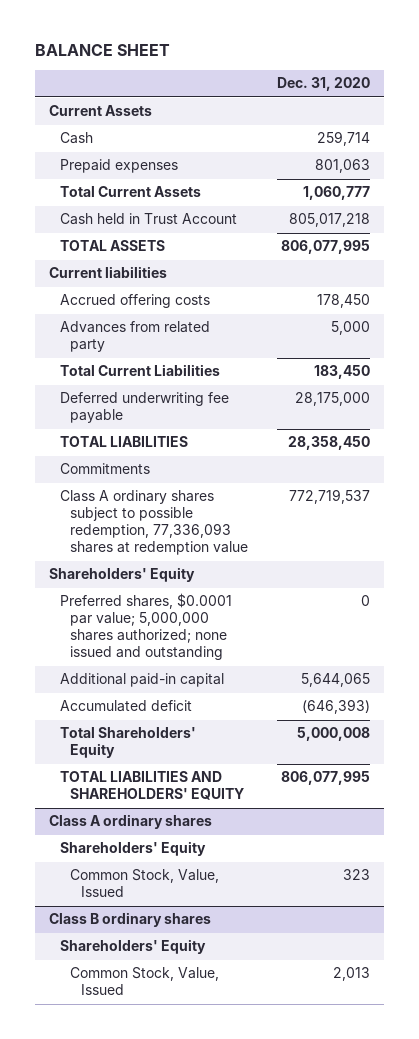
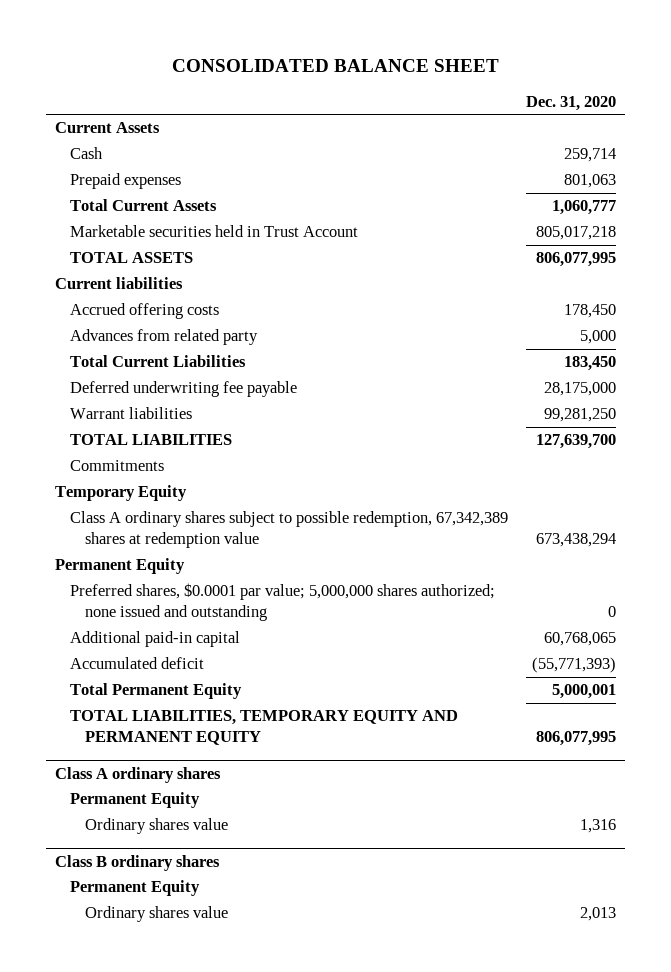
[34,44,170,57] BALANCE SHEET -> [171,58,499,72] CONSOLIDATED BALANCE SHEET
[59,213,237,226] Cash held in Trust Account -> [70,225,359,238] Marketable securities held in Trust Account
none -> [70,407,193,420] Warrant liabilities
[287,436,370,451] 28,358,450 -> [536,434,617,450] 127,639,700
none -> [55,485,188,502] Temporary Equity
[59,490,249,556] Class A ordinary shares subject to possible redemption, 77,336,093 shares at redemption value -> [70,511,509,549] Class A ordinary shares subject to possible redemption, 67,342,389 shares at redemption value
[288,489,370,505] 772,719,537 -> [536,533,617,548] 673,438,294
[48,567,195,583] Shareholders' Equity -> [55,558,186,575] Permanent Equity
[300,673,370,688] 5,644,065 -> [544,632,617,647] 60,768,065
[301,699,370,715] (646,393) -> [532,657,617,674] (55,771,393)
[59,727,196,759] Total Shareholders' Equity -> [70,683,243,700] Total Permanent Equity
[296,727,370,742] 5,000,008 -> [552,684,617,700] 5,000,001
[59,771,245,801] TOTAL LIABILITIES AND SHAREHOLDERS' EQUITY -> [70,710,459,746] TOTAL LIABILITIES, TEMPORARY EQUITY AND PERMANENT EQUITY
[70,869,220,898] Common Stock, Value, Issued -> none
[59,841,206,857] Shareholders' Equity -> [70,792,201,809] Permanent Equity
none -> [85,818,229,835] Ordinary shares value
[59,939,206,955] Shareholders' Equity -> [70,880,201,897] Permanent Equity
[70,967,220,996] Common Stock, Value, Issued -> [85,906,229,923] Ordinary shares value

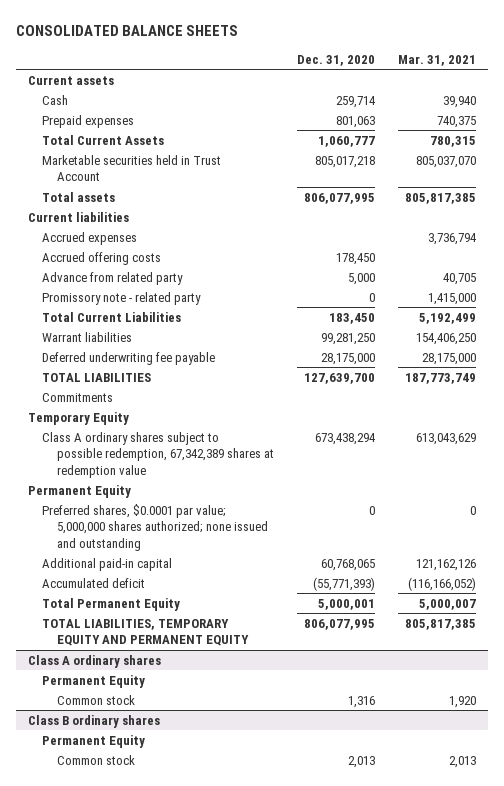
[171,58,499,72] CONSOLIDATED BALANCE SHEET -> [16,25,239,37] CONSOLIDATED BALANCE SHEETS
none -> [398,54,477,66] Mar. 31, 2021
[55,122,161,134] Current Assets -> [27,75,114,85] Current assets
[70,252,194,264] TOTAL ASSETS -> [42,191,116,202] Total assets
none -> [42,231,138,245] Accrued expenses
[70,329,259,346] Advances from related party -> [42,271,184,285] Advance from related party
none -> [42,291,202,305] Promissory note - related party
[70,381,298,398] Deferred underwriting fee payable -> [42,351,216,365] Deferred underwriting fee payable
[85,818,229,835] Ordinary shares value -> [57,694,136,705] Common stock
[85,906,229,923] Ordinary shares value -> [57,754,136,765] Common stock

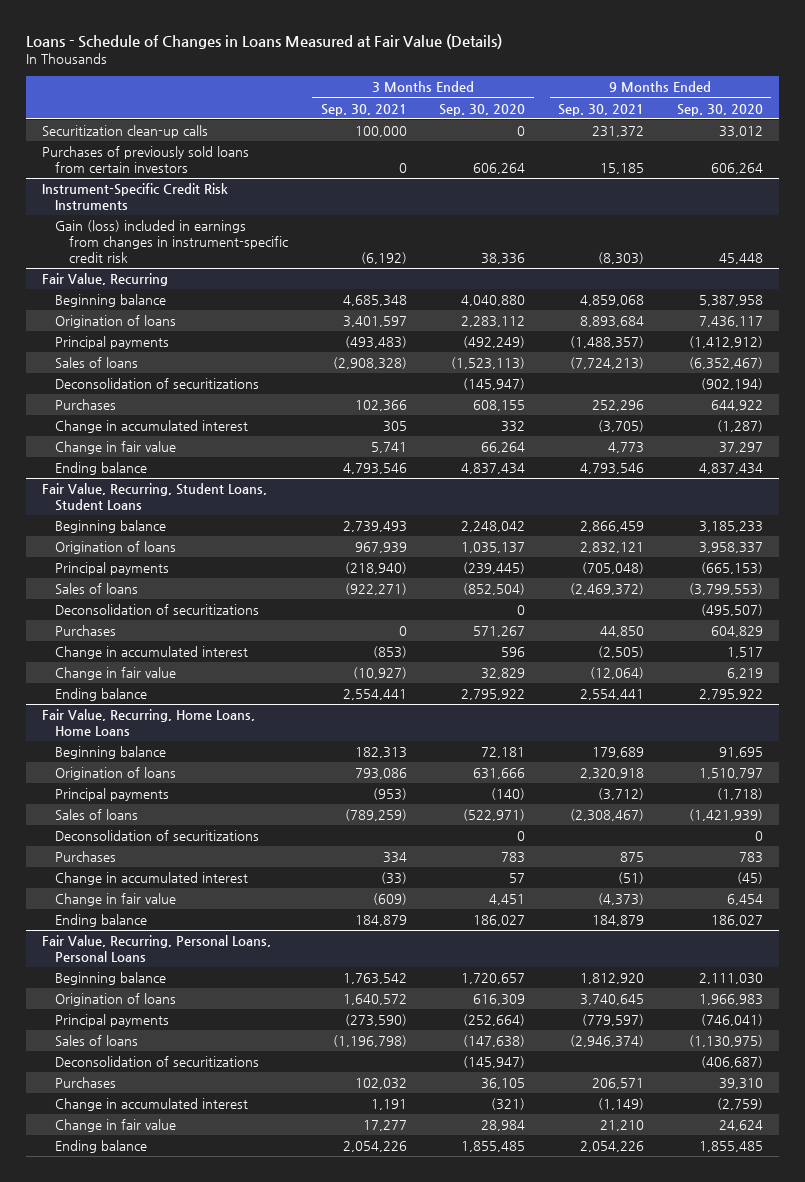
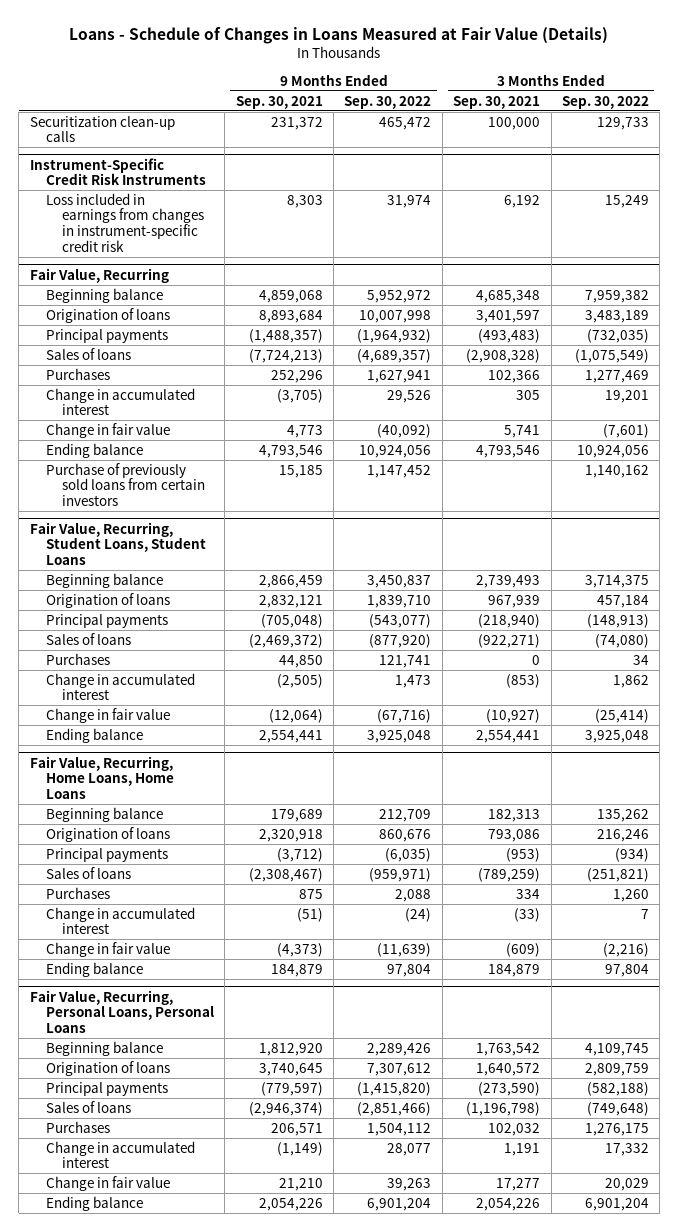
[439,103,526,116] Sep. 30, 2020 -> none
[676,103,763,116] Sep. 30, 2020 -> none
none -> [344,95,432,109] Sep. 30, 2022
none -> [562,95,650,109] Sep. 30, 2022
[42,146,250,174] Purchases of previously sold loans from certain investors -> none
[55,220,288,264] Gain (loss) included in earnings from changes in instrument-specific credit risk -> [45,192,205,252] Loss included in earnings from changes in instrument-specific credit risk
[360,252,407,265] (6,192) -> [504,194,541,208] 6,192
[598,252,645,265] (8,303) -> [286,194,323,208] 8,303
[55,378,260,390] Deconsolidation of securitizations -> none
none -> [45,462,206,507] Purchase of previously sold loans from certain investors
[55,604,260,616] Deconsolidation of securitizations -> none
[55,830,260,842] Deconsolidation of securitizations -> none
[55,1056,260,1068] Deconsolidation of securitizations -> none

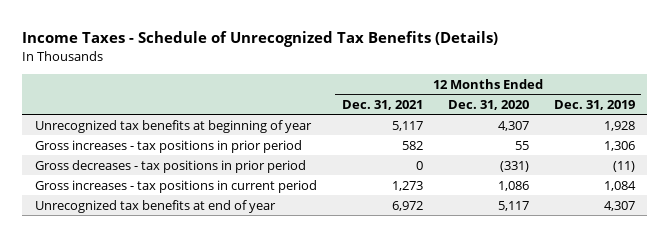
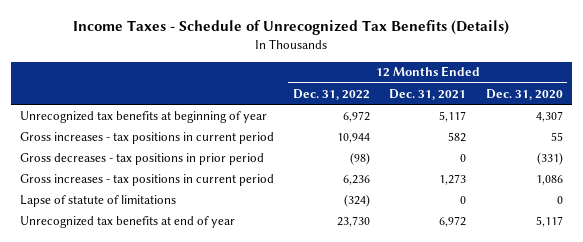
[553,99,635,110] Dec. 31, 2019 -> none
none -> [293,88,371,100] Dec. 31, 2022
[34,139,302,153] Gross increases - tax positions in prior period -> [20,131,275,144] Gross increases - tax positions in current period
none -> [20,194,177,207] Lapse of statute of limitations

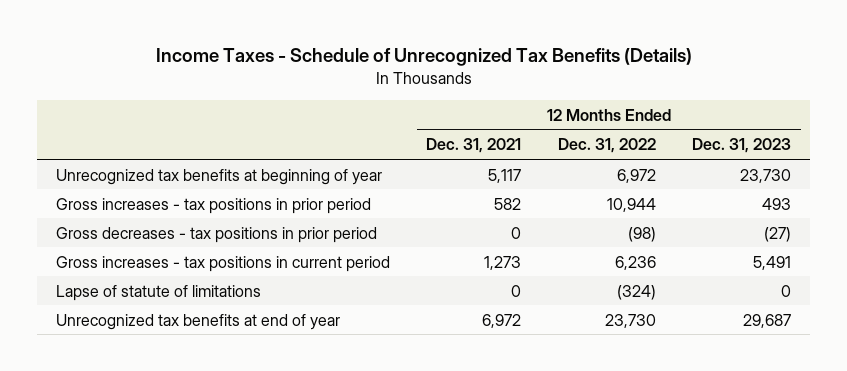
[485,88,563,100] Dec. 31, 2020 -> none
none -> [692,138,792,154] Dec. 31, 2023
[20,131,275,144] Gross increases - tax positions in current period -> [55,197,371,214] Gross increases - tax positions in prior period

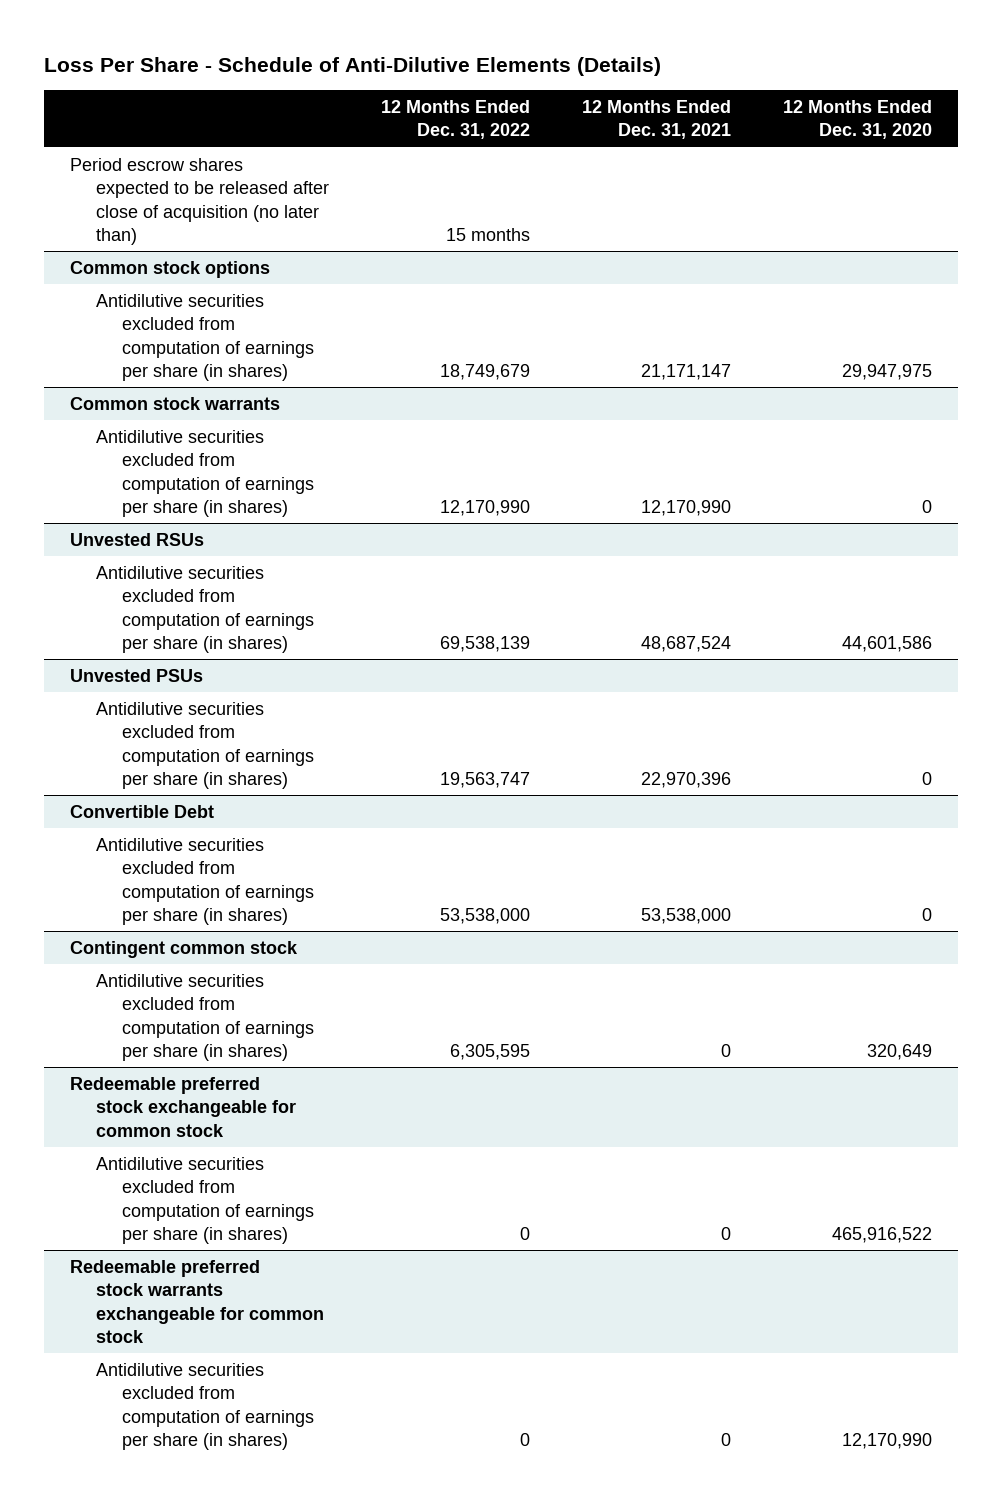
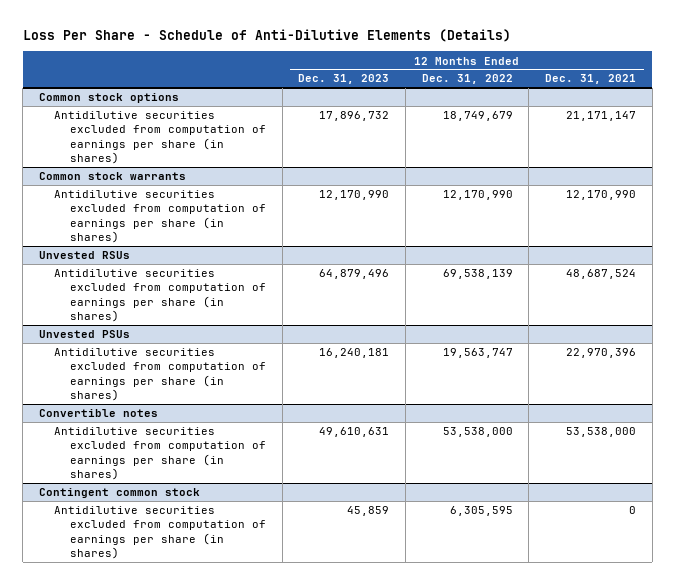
[782,99,932,140] 12 Months Ended Dec. 31, 2020 -> none
none -> [298,74,390,85] Dec. 31, 2023
[69,157,329,245] Period escrow shares expected to be released after close of acquisition (no later than) -> none
[69,804,214,818] Convertible Debt -> [38,409,158,418] Convertible notes
[69,1076,296,1137] Redeemable preferred stock exchangeable for common stock -> none
[95,1156,314,1244] Antidilutive securities excluded from computation of earnings per share (in shares) -> none
[69,1259,324,1343] Redeemable preferred stock warrants exchangeable for common stock -> none
[95,1362,314,1450] Antidilutive securities excluded from computation of earnings per share (in shares) -> none

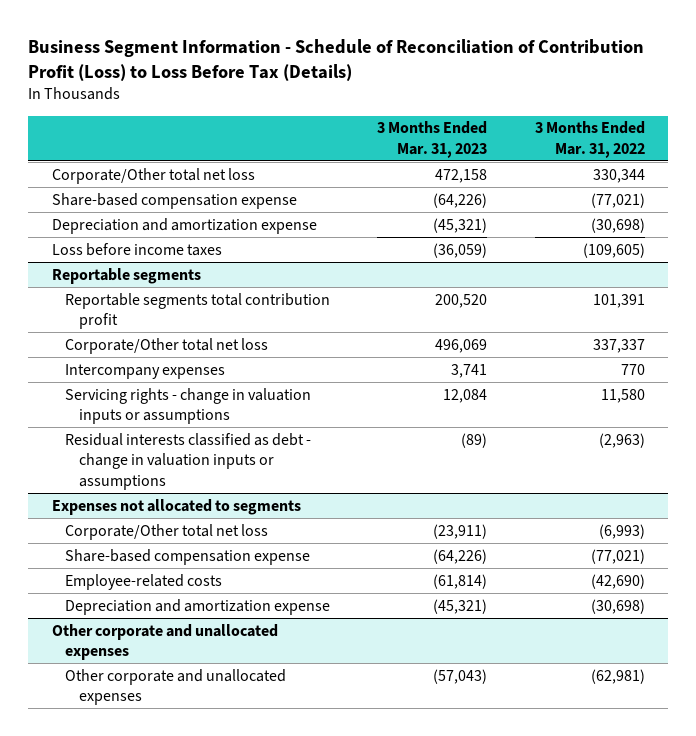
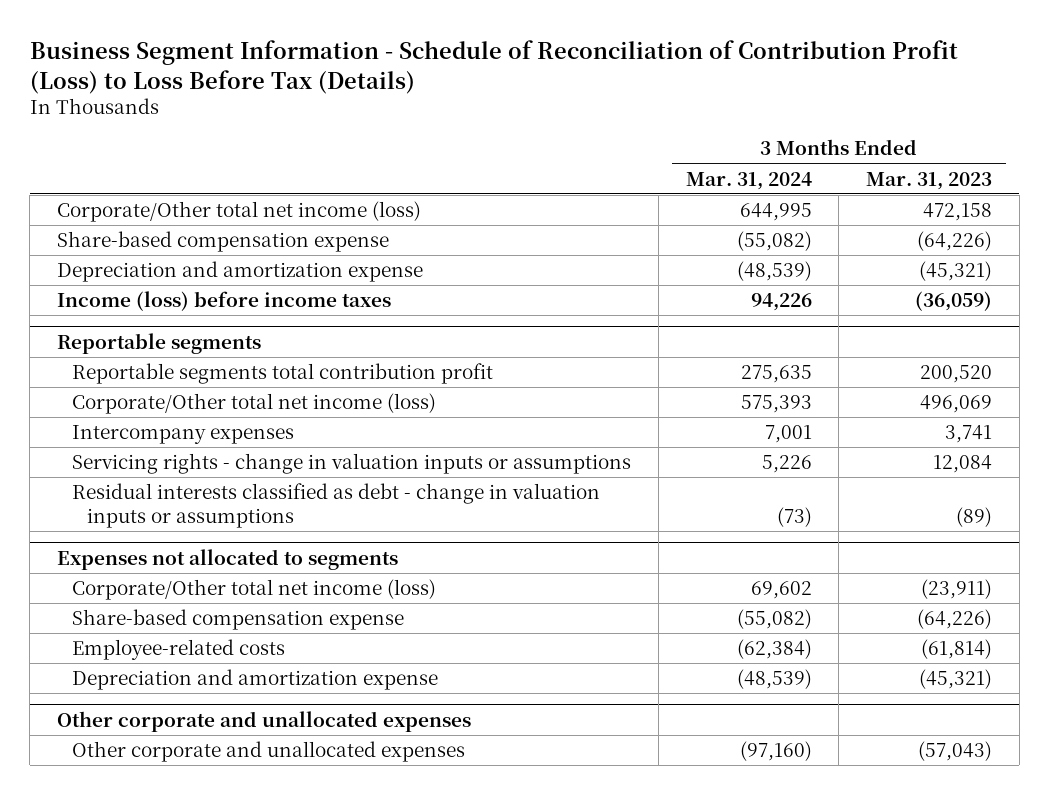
[534,121,645,158] 3 Months Ended Mar. 31, 2022 -> none
none -> [685,171,812,190] Mar. 31, 2024
[51,167,255,184] Corporate/Other total net loss -> [57,201,422,223] Corporate/Other total net income (loss)
[51,242,222,256] Loss before income taxes -> [57,291,392,312] Income (loss) before income taxes
[65,337,269,354] Corporate/Other total net loss -> [72,393,437,415] Corporate/Other total net income (loss)
[65,523,269,540] Corporate/Other total net loss -> [72,579,437,601] Corporate/Other total net income (loss)

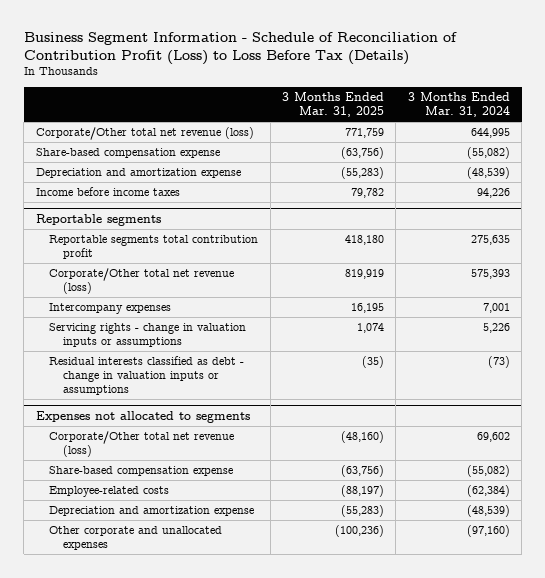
[866,171,993,190] Mar. 31, 2023 -> none
none -> [281,92,384,118] 3 Months Ended Mar. 31, 2025
[57,201,422,223] Corporate/Other total net income (loss) -> [35,127,254,141] Corporate/Other total net revenue (loss)
[57,291,392,312] Income (loss) before income taxes -> [35,187,180,197] Income before income taxes
[72,393,437,415] Corporate/Other total net income (loss) -> [49,268,235,295] Corporate/Other total net revenue (loss)
[72,579,437,601] Corporate/Other total net income (loss) -> [49,431,235,458] Corporate/Other total net revenue (loss)
[57,711,472,733] Other corporate and unallocated expenses -> none

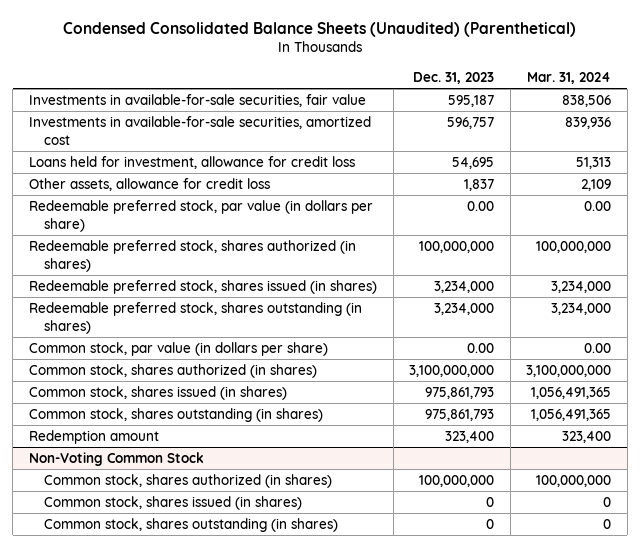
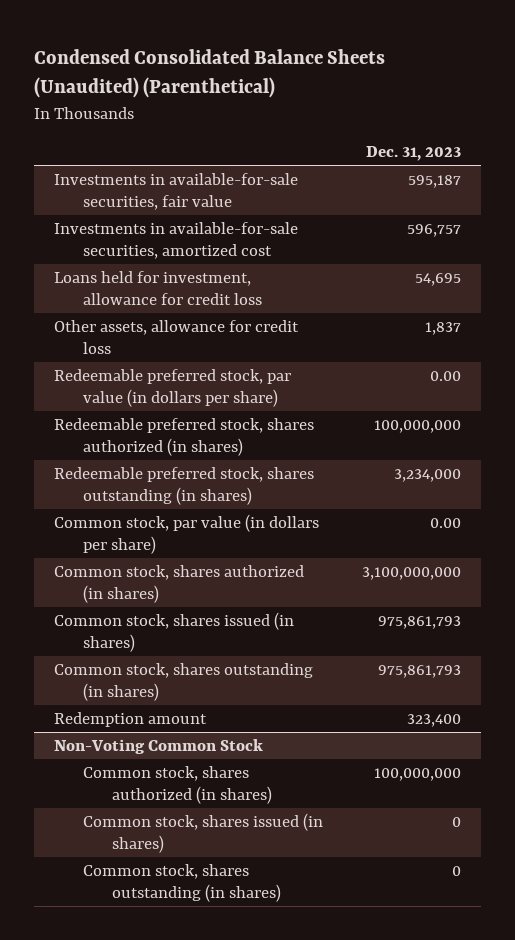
[527,71,612,84] Mar. 31, 2024 -> none
[28,279,377,294] Redeemable preferred stock, shares issued (in shares) -> none

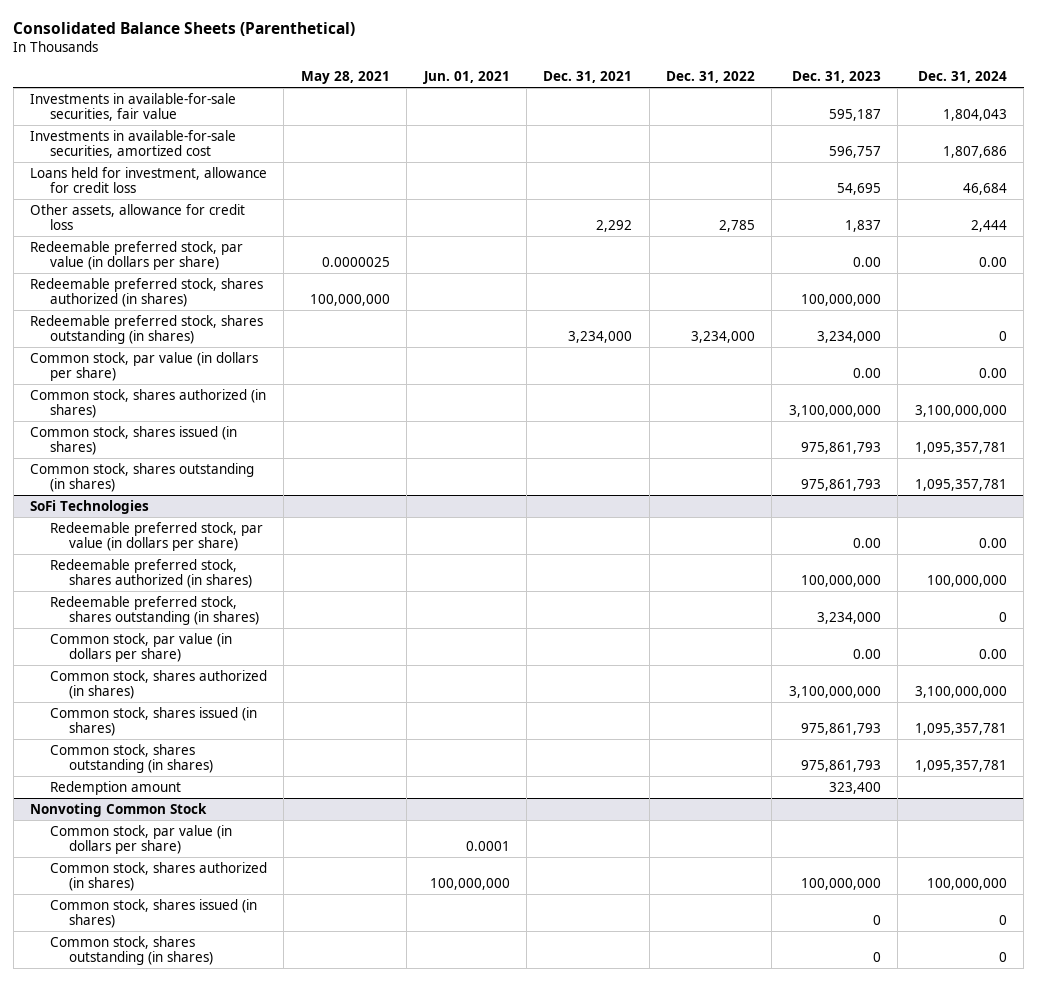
[34,48,386,99] Condensed Consolidated Balance Sheets (Unaudited) (Parenthetical) -> [13,21,356,36] Consolidated Balance Sheets (Parenthetical)
none -> [300,71,390,85] May 28, 2021
none -> [422,71,510,85] Jun. 01, 2021
none -> [543,71,633,84] Dec. 31, 2021
none -> [666,71,756,84] Dec. 31, 2022
none -> [917,71,1007,84] Dec. 31, 2024
none -> [30,499,150,514] SoFi Technologies
none -> [49,521,263,552] Redeemable preferred stock, par value (in dollars per share)
none -> [49,558,252,589] Redeemable preferred stock, shares authorized (in shares)
none -> [49,595,259,626] Redeemable preferred stock, shares outstanding (in shares)
none -> [49,632,232,663] Common stock, par value (in dollars per share)
none -> [49,669,267,700] Common stock, shares authorized (in shares)
none -> [49,706,257,737] Common stock, shares issued (in shares)
none -> [49,743,213,774] Common stock, shares outstanding (in shares)
[53,739,263,755] Non-Voting Common Stock -> [30,802,208,817] Nonvoting Common Stock
none -> [49,824,232,855] Common stock, par value (in dollars per share)

